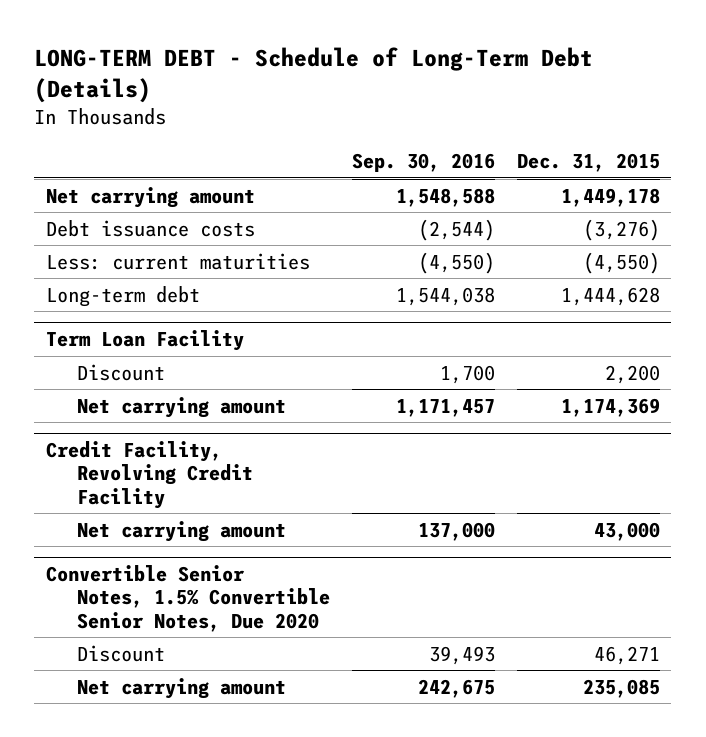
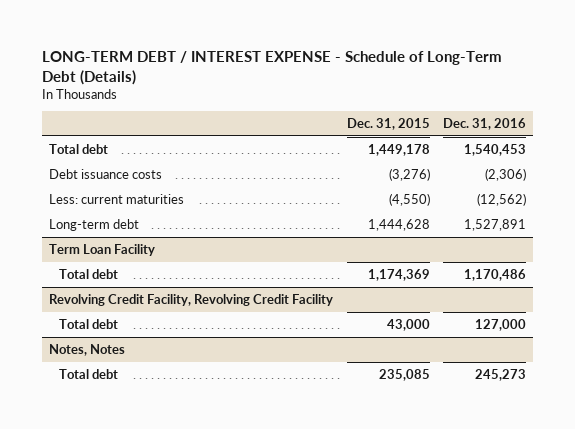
[34,46,594,104] LONG-TERM DEBT - Schedule of Long-Term Debt (Details) -> [42,50,503,85] LONG-TERM DEBT / INTEREST EXPENSE - Schedule of Long-Term Debt (Details)
[351,153,495,173] Sep. 30, 2016 -> none
none -> [443,118,527,131] Dec. 31, 2016
[45,186,255,208] Net carrying amount -> [48,143,108,154] Total debt
[76,363,165,381] Discount -> none
[45,565,330,632] Convertible Senior Notes, 1.5% Convertible Senior Notes, Due 2020 -> none
[76,644,165,662] Discount -> none
[76,396,286,418] Net carrying amount -> [59,268,119,279] Total debt
[45,441,253,509] Credit Facility, Revolving Credit Facility -> [48,293,333,306] Revolving Credit Facility, Revolving Credit Facility
[76,520,286,542] Net carrying amount -> [59,318,119,329] Total debt
none -> [48,343,125,356] Notes, Notes
[76,677,286,699] Net carrying amount -> [59,368,119,379] Total debt

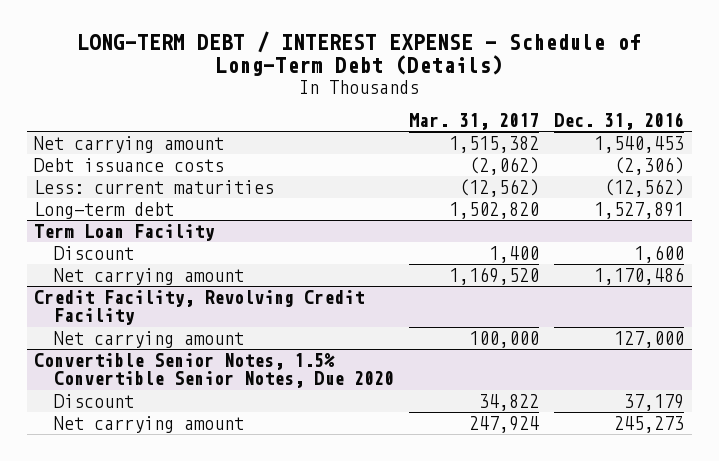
[346,118,430,131] Dec. 31, 2015 -> none
none -> [408,112,539,130] Mar. 31, 2017
[48,143,108,154] Total debt -> [34,136,225,154] Net carrying amount
[48,343,125,356] Notes, Notes -> none
none -> [53,246,134,261] Discount
[59,268,119,279] Total debt -> [53,268,244,286] Net carrying amount
[48,293,333,306] Revolving Credit Facility, Revolving Credit Facility -> [34,290,365,326] Credit Facility, Revolving Credit Facility
[59,318,119,329] Total debt -> [53,331,244,349] Net carrying amount
none -> [34,353,394,389] Convertible Senior Notes, 1.5% Convertible Senior Notes, Due 2020
none -> [53,394,134,409] Discount
[59,368,119,379] Total debt -> [53,416,244,434] Net carrying amount

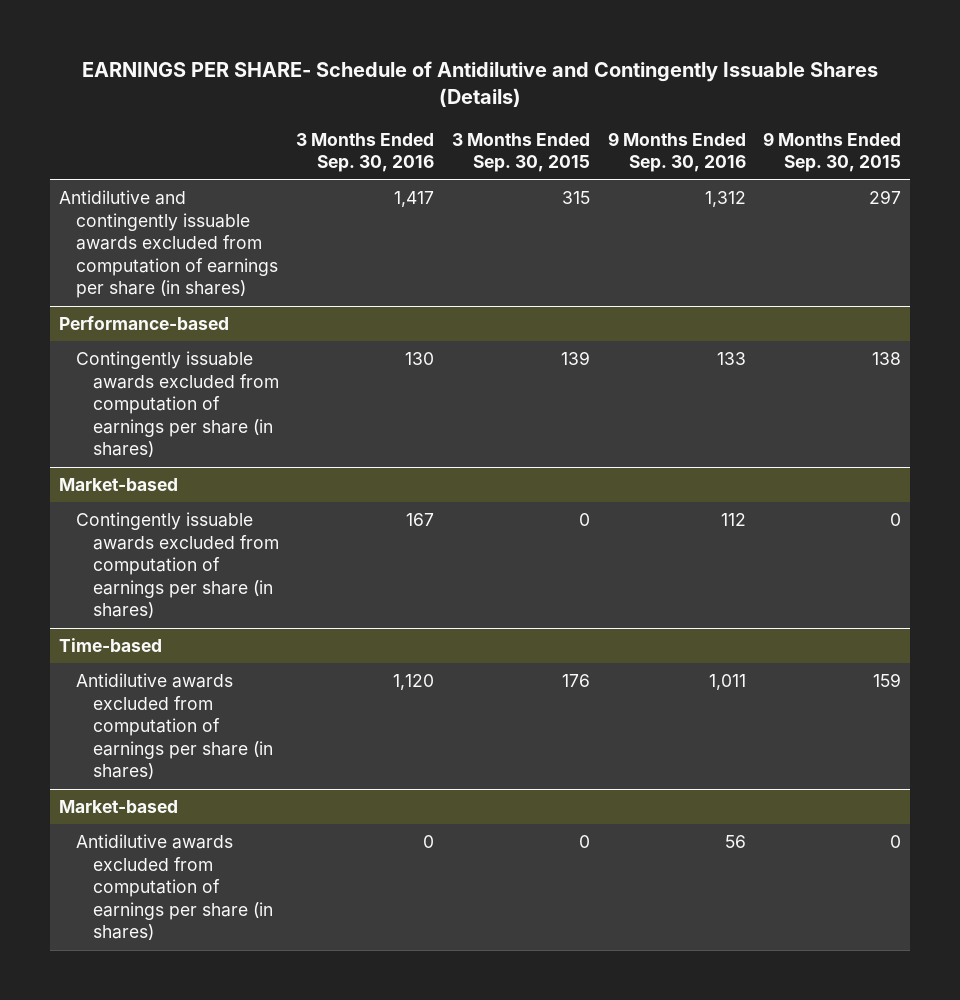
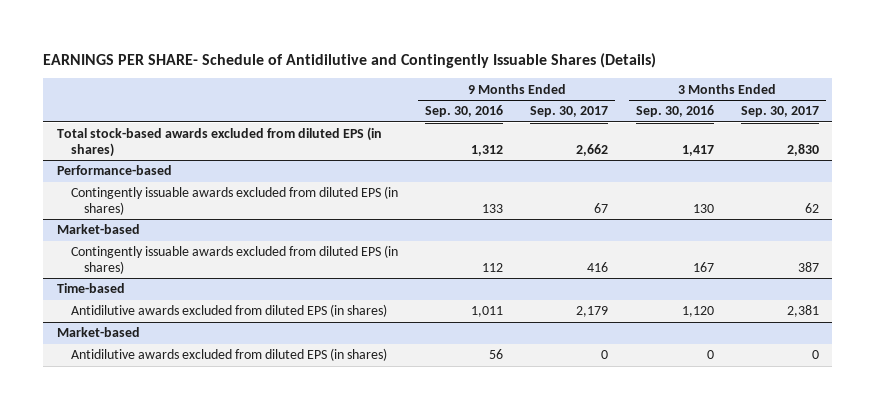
[451,132,590,173] 3 Months Ended Sep. 30, 2015 -> none
[763,131,902,173] 9 Months Ended Sep. 30, 2015 -> none
none -> [530,106,609,118] Sep. 30, 2017
none -> [740,106,819,118] Sep. 30, 2017
[58,190,278,299] Antidilutive and contingently issuable awards excluded from computation of earnings per share (in shares) -> [57,127,383,158] Total stock-based awards excluded from diluted EPS (in shares)
[75,351,279,458] Contingently issuable awards excluded from computation of earnings per share (in shares) -> [70,186,398,216] Contingently issuable awards excluded from diluted EPS (in shares)
[75,512,279,619] Contingently issuable awards excluded from computation of earnings per share (in shares) -> [70,245,398,275] Contingently issuable awards excluded from diluted EPS (in shares)
[75,673,273,780] Antidilutive awards excluded from computation of earnings per share (in shares) -> [70,304,387,318] Antidilutive awards excluded from diluted EPS (in shares)
[75,834,273,941] Antidilutive awards excluded from computation of earnings per share (in shares) -> [70,348,387,362] Antidilutive awards excluded from diluted EPS (in shares)

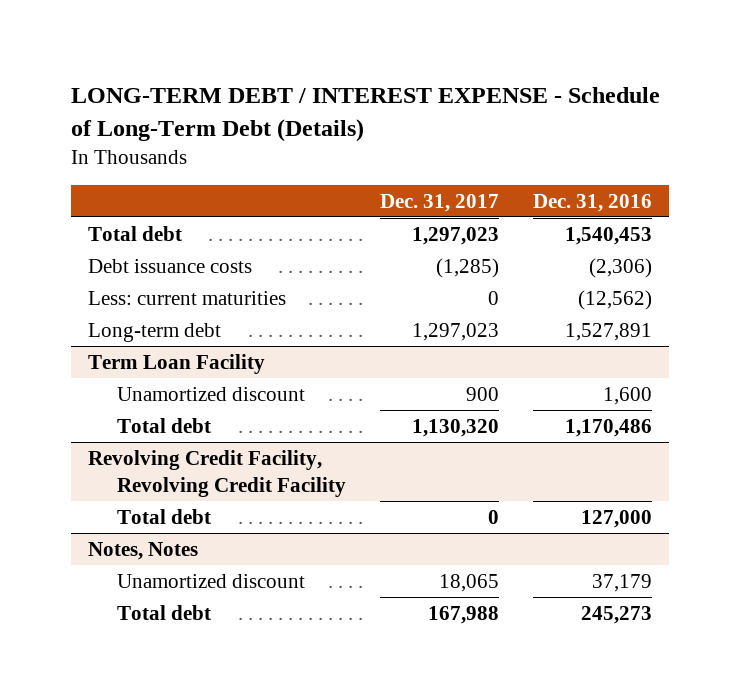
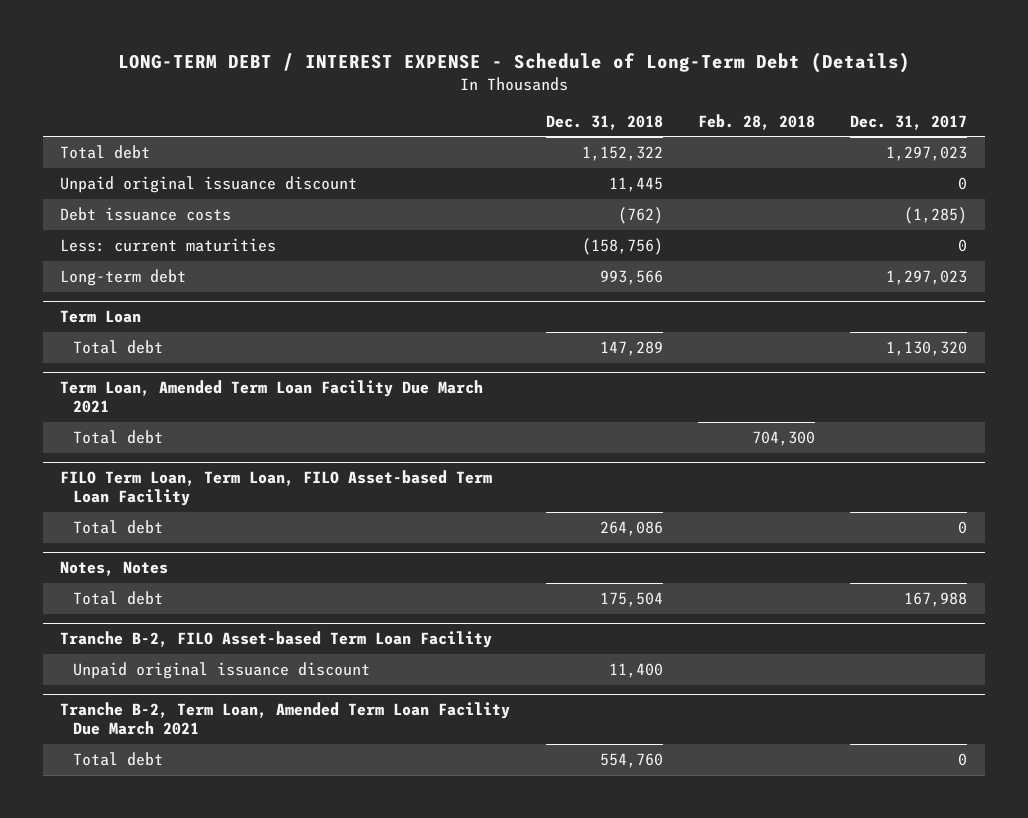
[533,193,653,212] Dec. 31, 2016 -> none
none -> [545,114,663,130] Dec. 31, 2018
none -> [698,113,816,130] Feb. 28, 2018
none -> [60,176,358,194] Unpaid original issuance discount
[117,386,306,401] Unamortized discount -> none
[87,353,265,374] Term Loan Facility -> [60,310,142,324] Term Loan
[87,449,347,497] Revolving Credit Facility, Revolving Credit Facility -> none
none -> [60,380,484,414] Term Loan, Amended Term Loan Facility Due March 2021
none -> [73,430,164,445] Total debt
none -> [60,470,493,507] FILO Term Loan, Term Loan, FILO Asset-based Term Loan Facility
[117,573,306,588] Unamortized discount -> none
none -> [60,631,493,649] Tranche B-2, FILO Asset-based Term Loan Facility
none -> [73,662,371,680] Unpaid original issuance discount
none -> [60,702,511,736] Tranche B-2, Term Loan, Amended Term Loan Facility Due March 2021
none -> [73,752,164,767] Total debt

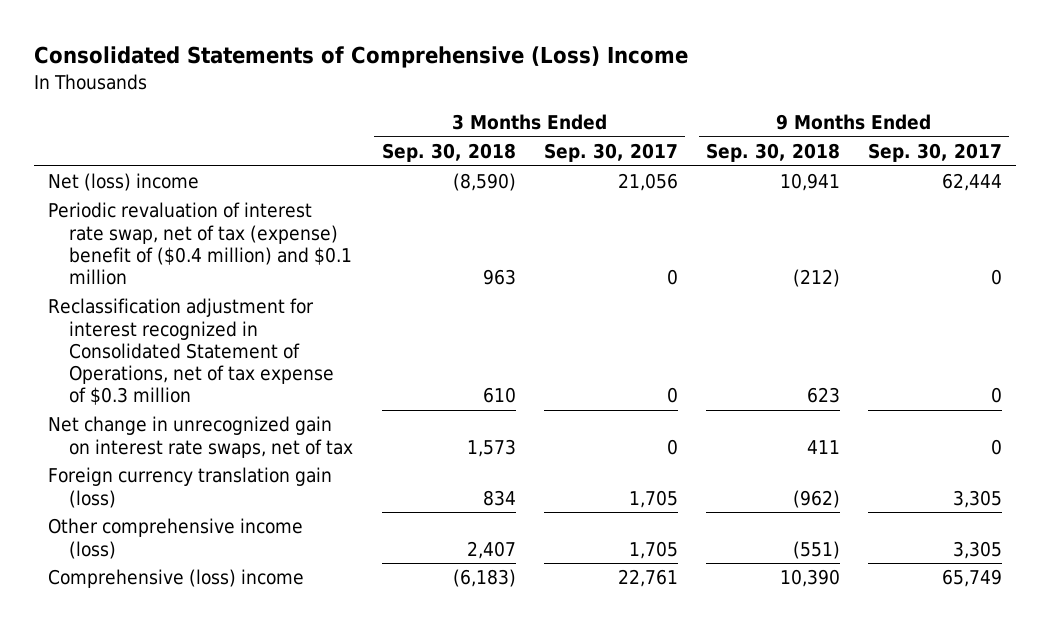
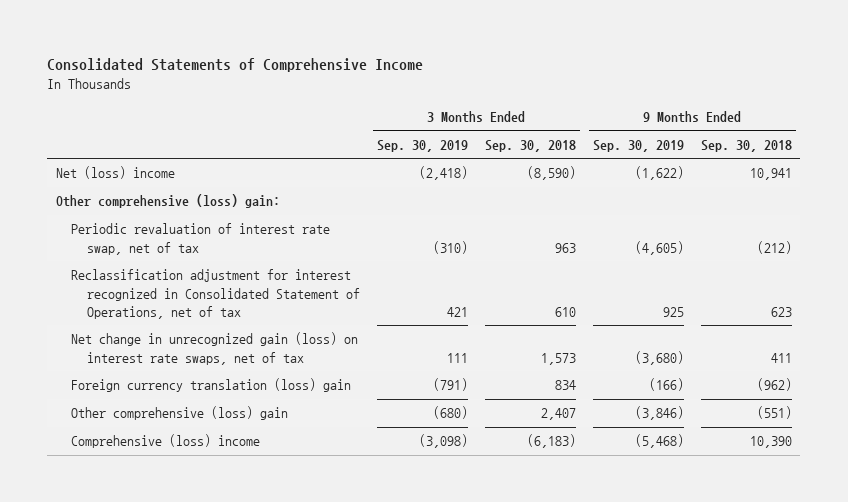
[34,46,689,69] Consolidated Statements of Comprehensive (Loss) Income -> [47,58,424,73] Consolidated Statements of Comprehensive Income
[543,143,678,163] Sep. 30, 2017 -> none
[868,143,1003,163] Sep. 30, 2017 -> none
none -> [376,139,468,152] Sep. 30, 2019
none -> [592,139,684,152] Sep. 30, 2019
none -> [55,194,280,209] Other comprehensive (loss) gain:
[48,202,353,286] Periodic revaluation of interest rate swap, net of tax (expense) benefit of ($0.4 million) and $0.1 million -> [71,223,331,255] Periodic revaluation of interest rate swap, net of tax
[48,298,335,406] Reclassification adjustment for interest recognized in Consolidated Statement of Operations, net of tax expense of $0.3 million -> [71,269,361,319] Reclassification adjustment for interest recognized in Consolidated Statement of Operations, net of tax
[48,416,354,458] Net change in unrecognized gain on interest rate swaps, net of tax -> [71,332,359,365] Net change in unrecognized gain (loss) on interest rate swaps, net of tax
[48,467,333,508] Foreign currency translation gain (loss) -> [71,378,352,393] Foreign currency translation (loss) gain
[48,518,304,559] Other comprehensive income (loss) -> [71,406,289,421] Other comprehensive (loss) gain

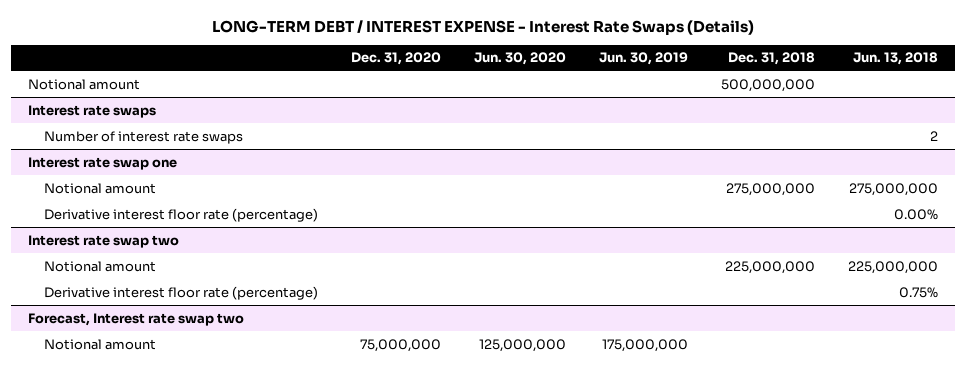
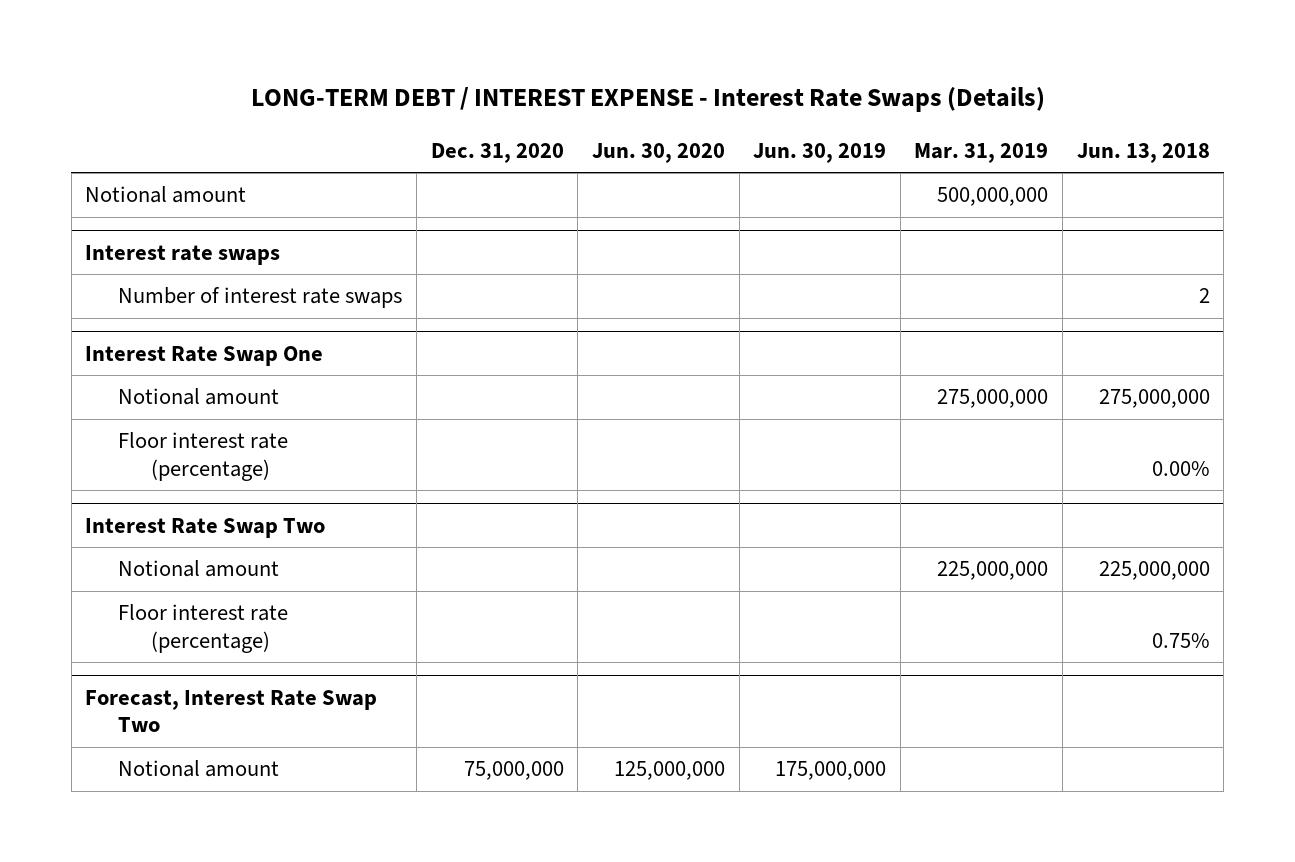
[728,52,816,66] Dec. 31, 2018 -> none
none -> [914,142,1049,163] Mar. 31, 2019
[27,156,177,170] Interest rate swap one -> [85,345,324,366] Interest Rate Swap One
[43,207,318,222] Derivative interest floor rate (percentage) -> [118,432,289,481] Floor interest rate (percentage)
[27,234,179,248] Interest rate swap two -> [85,517,326,538] Interest Rate Swap Two
[43,285,318,300] Derivative interest floor rate (percentage) -> [118,604,289,653] Floor interest rate (percentage)
[27,312,244,326] Forecast, Interest rate swap two -> [85,689,378,733] Forecast, Interest Rate Swap Two

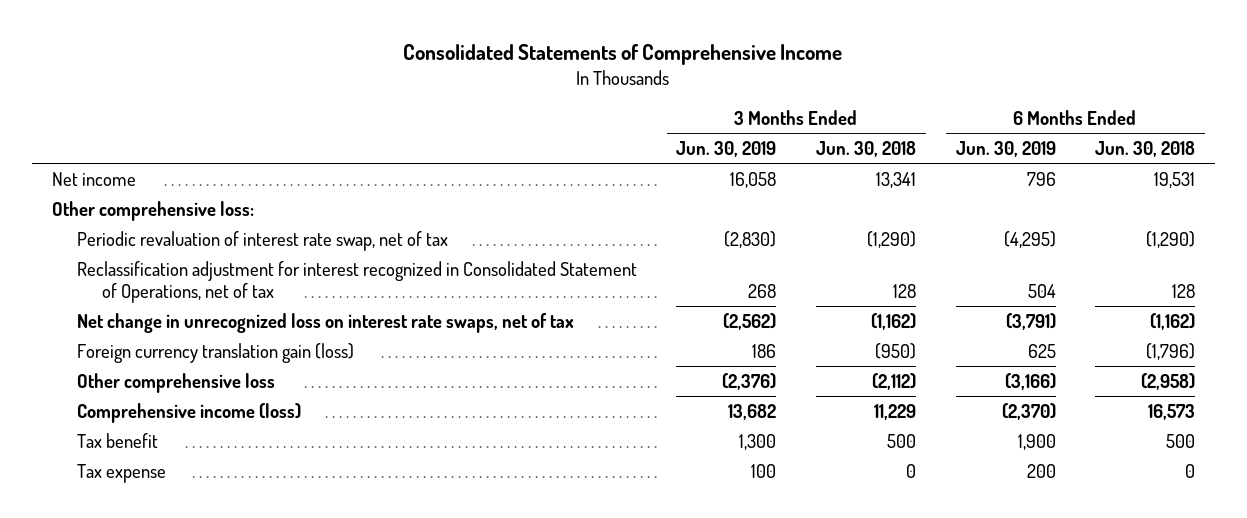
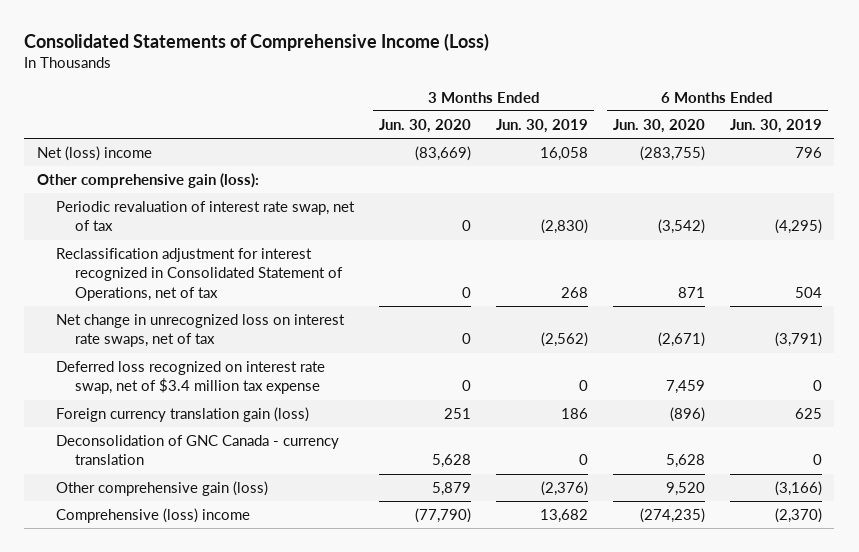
[403,44,843,66] Consolidated Statements of Comprehensive Income -> [24,32,490,51] Consolidated Statements of Comprehensive Income (Loss)
[816,141,917,158] Jun. 30, 2018 -> none
[1095,141,1196,158] Jun. 30, 2018 -> none
none -> [379,119,472,134] Jun. 30, 2020
none -> [612,119,705,134] Jun. 30, 2020
[51,171,136,186] Net income -> [36,146,152,162] Net (loss) income
[51,200,254,221] Other comprehensive loss: -> [36,173,259,189] Other comprehensive gain (loss):
none -> [56,361,326,395] Deferred loss recognized on interest rate swap, net of $3.4 million tax expense
[76,432,158,448] Tax benefit -> none
[76,463,166,483] Tax expense -> none
none -> [56,435,340,466] Deconsolidation of GNC Canada - currency translation
[76,372,275,393] Other comprehensive loss -> [56,481,269,497] Other comprehensive gain (loss)
[76,402,301,423] Comprehensive income (loss) -> [56,508,251,524] Comprehensive (loss) income

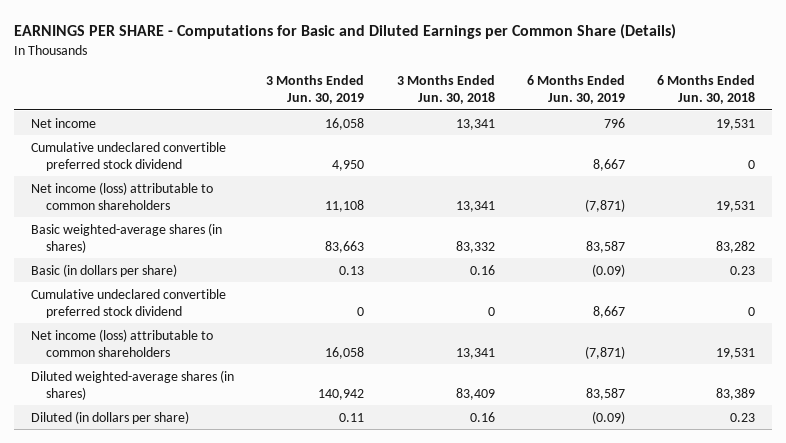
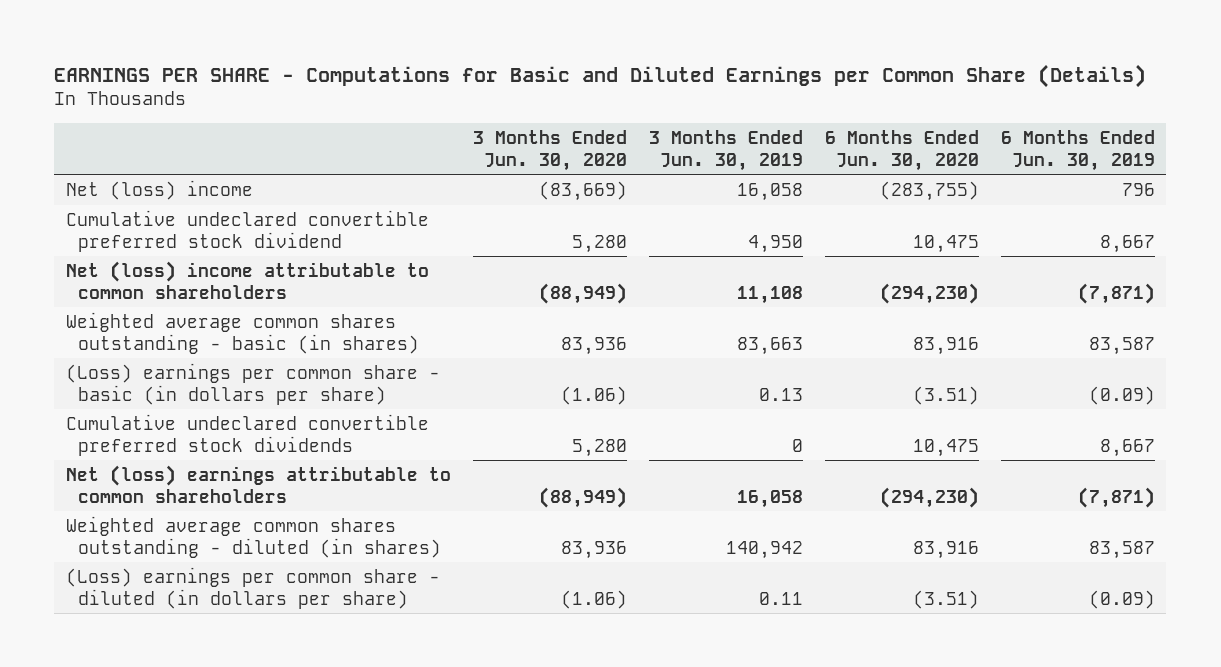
[396,75,495,105] 3 Months Ended Jun. 30, 2018 -> none
[657,75,756,105] 6 Months Ended Jun. 30, 2018 -> none
none -> [472,129,627,171] 3 Months Ended Jun. 30, 2020
none -> [825,129,980,171] 6 Months Ended Jun. 30, 2020
[30,117,96,128] Net income -> [65,179,253,200] Net (loss) income
[30,181,213,210] Net income (loss) attributable to common shareholders -> [65,260,429,299] Net (loss) income attributable to common shareholders
[30,222,222,253] Basic weighted-average shares (in shares) -> [65,311,420,354] Weighted average common shares outstanding - basic (in shares)
[30,263,177,277] Basic (in dollars per share) -> [65,362,440,405] (Loss) earnings per common share - basic (in dollars per share)
[30,288,226,318] Cumulative undeclared convertible preferred stock dividend -> [65,413,429,456] Cumulative undeclared convertible preferred stock dividends
[30,328,213,357] Net income (loss) attributable to common shareholders -> [65,464,451,503] Net (loss) earnings attributable to common shareholders
[30,369,234,400] Diluted weighted-average shares (in shares) -> [65,515,442,558] Weighted average common shares outstanding - diluted (in shares)
[30,410,189,424] Diluted (in dollars per share) -> [65,566,440,609] (Loss) earnings per common share - diluted (in dollars per share)

